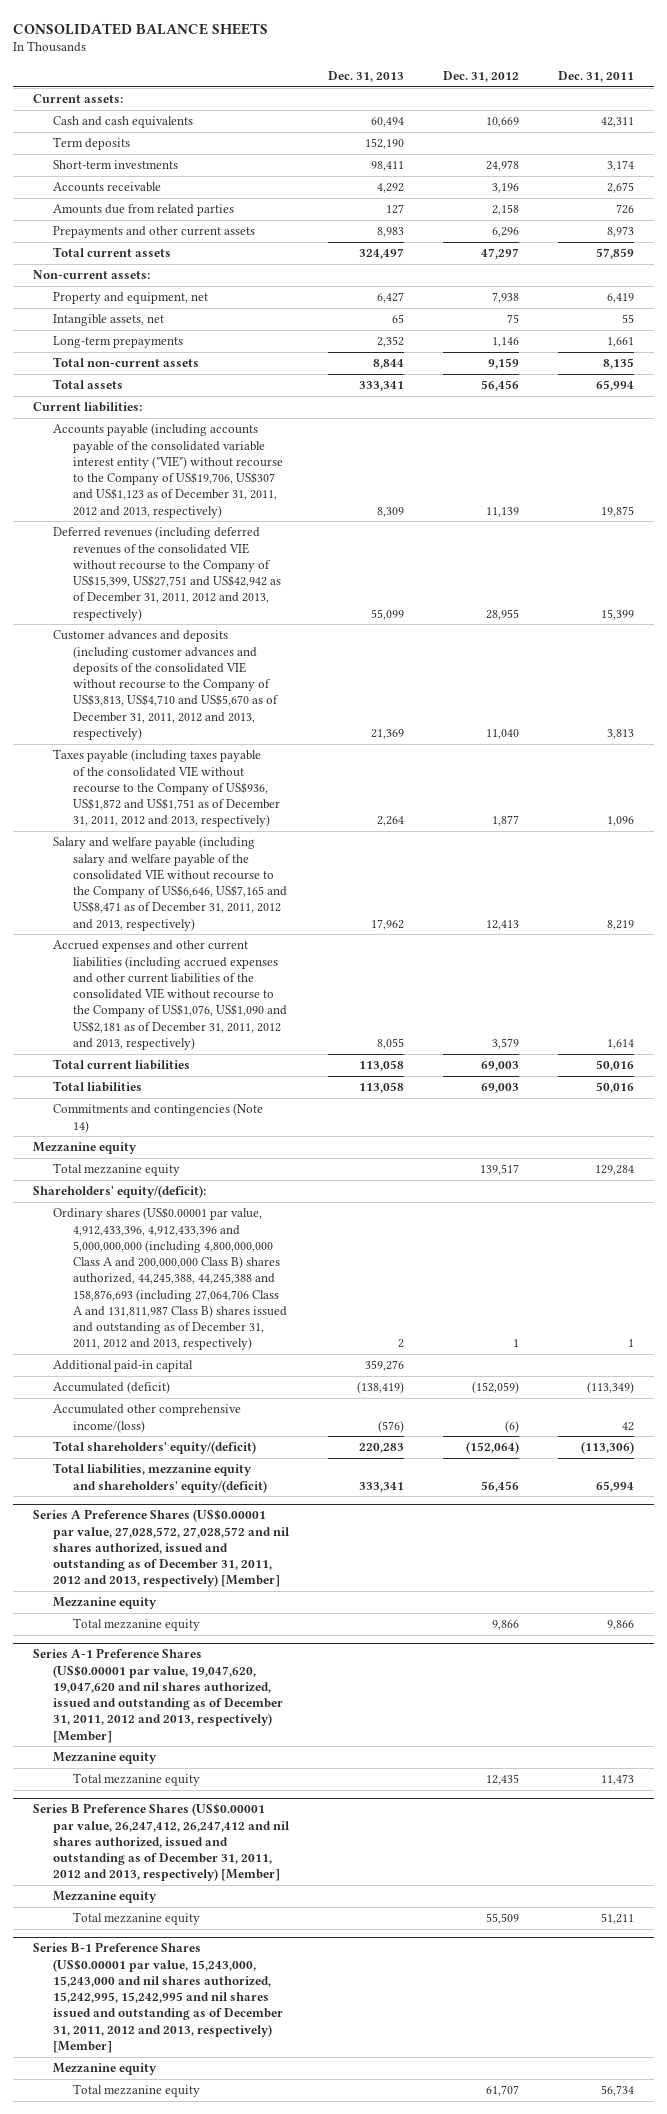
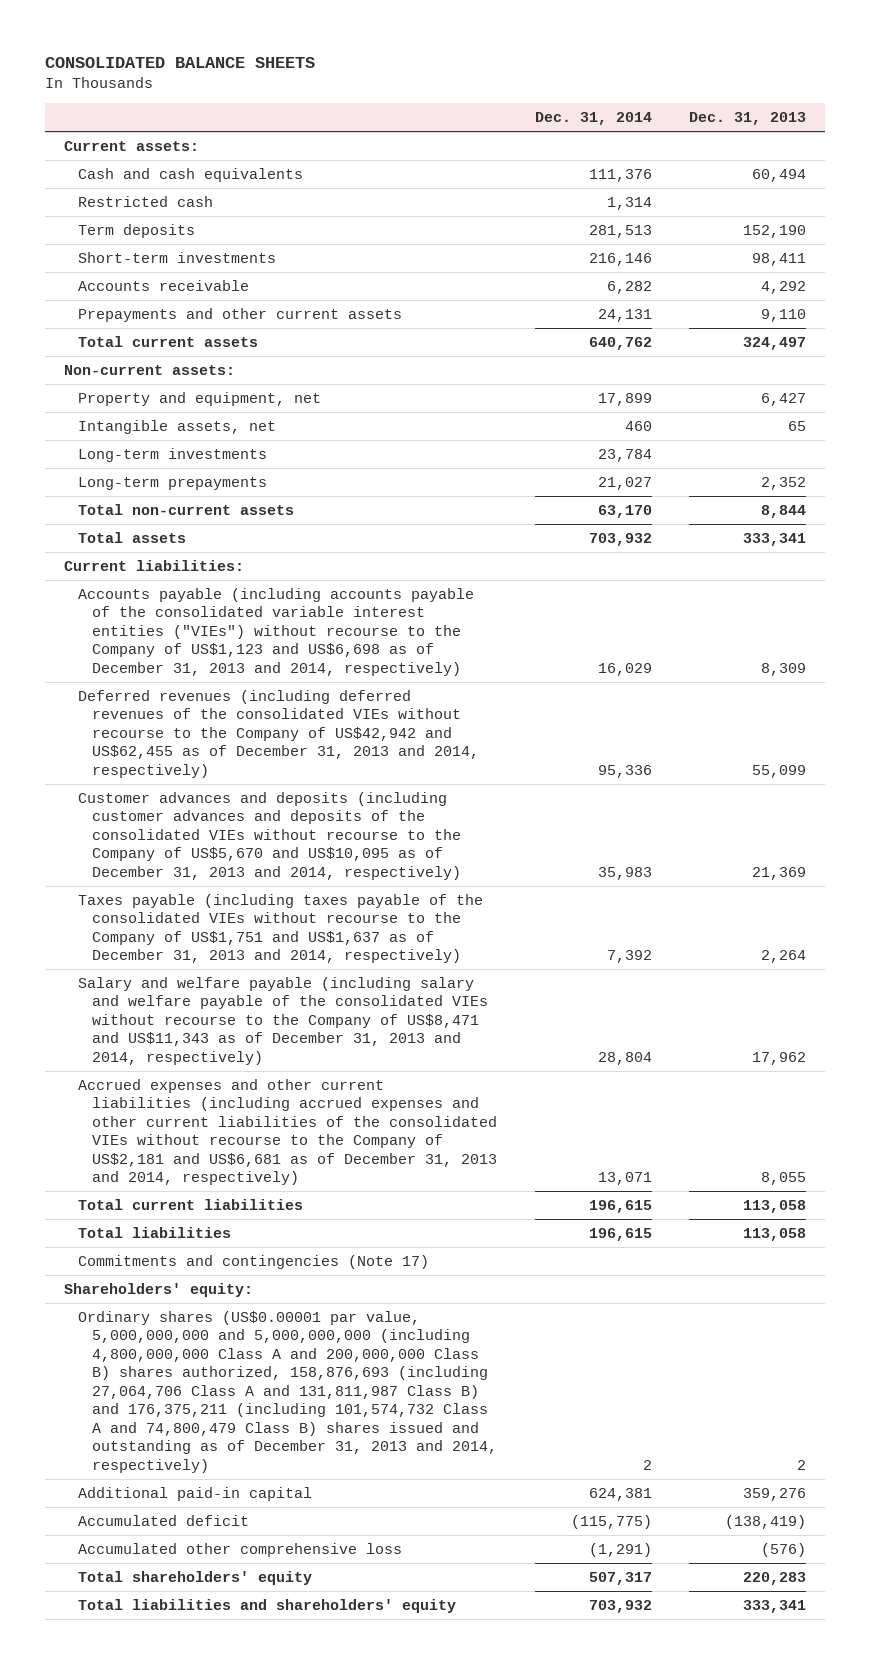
[443,70,520,82] Dec. 31, 2012 -> none
[558,70,635,82] Dec. 31, 2011 -> none
none -> [534,112,652,126] Dec. 31, 2014
none -> [77,195,213,207] Restricted cash
[52,204,234,217] Amounts due from related parties -> none
[376,227,404,238] 8,983 -> [761,308,807,322] 9,110
none -> [77,447,267,462] Long-term investments
[52,423,283,518] Accounts payable (including accounts payable of the consolidated variable interest entity ("VIE") without recourse to the Company of US$19,706, US$307 and US$1,123 as of December 31, 2011, 2012 and 2013, respectively) -> [77,587,474,676] Accounts payable (including accounts payable of the consolidated variable interest entities ("VIEs") without recourse to the Company of US$1,123 and US$6,698 as of December 31, 2013 and 2014, respectively)
[52,526,281,621] Deferred revenues (including deferred revenues of the consolidated VIE without recourse to the Company of US$15,399, US$27,751 and US$42,942 as of December 31, 2011, 2012 and 2013, respectively) -> [77,689,479,778] Deferred revenues (including deferred revenues of the consolidated VIEs without recourse to the Company of US$42,942 and US$62,455 as of December 31, 2013 and 2014, respectively)
[52,630,279,740] Customer advances and deposits (including customer advances and deposits of the consolidated VIE without recourse to the Company of US$3,813, US$4,710 and US$5,670 as of December 31, 2011, 2012 and 2013, respectively) -> [77,791,461,880] Customer advances and deposits (including customer advances and deposits of the consolidated VIEs without recourse to the Company of US$5,670 and US$10,095 as of December 31, 2013 and 2014, respectively)
[52,749,280,828] Taxes payable (including taxes payable of the consolidated VIE without recourse to the Company of US$936, US$1,872 and US$1,751 as of December 31, 2011, 2012 and 2013, respectively) -> [77,893,483,964] Taxes payable (including taxes payable of the consolidated VIEs without recourse to the Company of US$1,751 and US$1,637 as of December 31, 2013 and 2014, respectively)
[52,836,287,931] Salary and welfare payable (including salary and welfare payable of the consolidated VIE without recourse to the Company of US$6,646, US$7,165 and US$8,471 as of December 31, 2011, 2012 and 2013, respectively) -> [77,976,488,1065] Salary and welfare payable (including salary and welfare payable of the consolidated VIEs without recourse to the Company of US$8,471 and US$11,343 as of December 31, 2013 and 2014, respectively)
[52,940,287,1050] Accrued expenses and other current liabilities (including accrued expenses and other current liabilities of the consolidated VIE without recourse to the Company of US$1,076, US$1,090 and US$2,181 as of December 31, 2011, 2012 and 2013, respectively) -> [77,1078,497,1186] Accrued expenses and other current liabilities (including accrued expenses and other current liabilities of the consolidated VIEs without recourse to the Company of US$2,181 and US$6,681 as of December 31, 2013 and 2014, respectively)
[32,1142,137,1155] Mezzanine equity -> none
[52,1163,180,1177] Total mezzanine equity -> none
[52,1103,263,1133] Commitments and contingencies (Note 14) -> [77,1254,429,1269] Commitments and contingencies (Note 17)
[32,1185,206,1199] Shareholders' equity/(deficit): -> [63,1282,253,1297] Shareholders' equity:
[52,1207,287,1351] Ordinary shares (US$0.00001 par value, 4,912,433,396, 4,912,433,396 and 5,000,000,000 (including 4,800,000,000 Class A and 200,000,000 Class B) shares authorized, 44,245,388, 44,245,388 and 158,876,693 (including 27,064,706 Class A and 131,811,987 Class B) shares issued and outstanding as of December 31, 2011, 2012 and 2013, respectively) -> [77,1310,497,1473] Ordinary shares (US$0.00001 par value, 5,000,000,000 and 5,000,000,000 (including 4,800,000,000 Class A and 200,000,000 Class B) shares authorized, 158,876,693 (including 27,064,706 Class A and 131,811,987 Class B) and 176,375,211 (including 101,574,732 Class A and 74,800,479 Class B) shares issued and outstanding as of December 31, 2013 and 2014, respectively)
[32,1509,290,1588] Series A Preference Shares (US$0.00001 par value, 27,028,572, 27,028,572 and nil shares authorized, issued and outstanding as of December 31, 2011, 2012 and 2013, respectively) [Member] -> none
[52,1597,157,1610] Mezzanine equity -> none
[72,1618,200,1632] Total mezzanine equity -> none
[32,1648,283,1743] Series A-1 Preference Shares (US$0.00001 par value, 19,047,620, 19,047,620 and nil shares authorized, issued and outstanding as of December 31, 2011, 2012 and 2013, respectively) [Member] -> none
[52,1752,157,1765] Mezzanine equity -> none
[72,1773,200,1787] Total mezzanine equity -> none
[32,1803,290,1882] Series B Preference Shares (US$0.00001 par value, 26,247,412, 26,247,412 and nil shares authorized, issued and outstanding as of December 31, 2011, 2012 and 2013, respectively) [Member] -> none
[52,1891,157,1904] Mezzanine equity -> none
[72,1912,200,1926] Total mezzanine equity -> none
[32,1942,283,2053] Series B-1 Preference Shares (US$0.00001 par value, 15,243,000, 15,243,000 and nil shares authorized, 15,242,995, 15,242,995 and nil shares issued and outstanding as of December 31, 2011, 2012 and 2013, respectively) [Member] -> none
[52,2063,157,2076] Mezzanine equity -> none
[72,2084,200,2098] Total mezzanine equity -> none
[52,1381,170,1395] Accumulated (deficit) -> [77,1514,249,1526] Accumulated deficit
[52,1404,241,1433] Accumulated other comprehensive income/(loss) -> [77,1542,402,1557] Accumulated other comprehensive loss
[52,1441,256,1455] Total shareholders' equity/(deficit) -> [77,1570,312,1585] Total shareholders' equity
[52,1463,267,1493] Total liabilities, mezzanine equity and shareholders' equity/(deficit) -> [77,1598,456,1613] Total liabilities and shareholders' equity

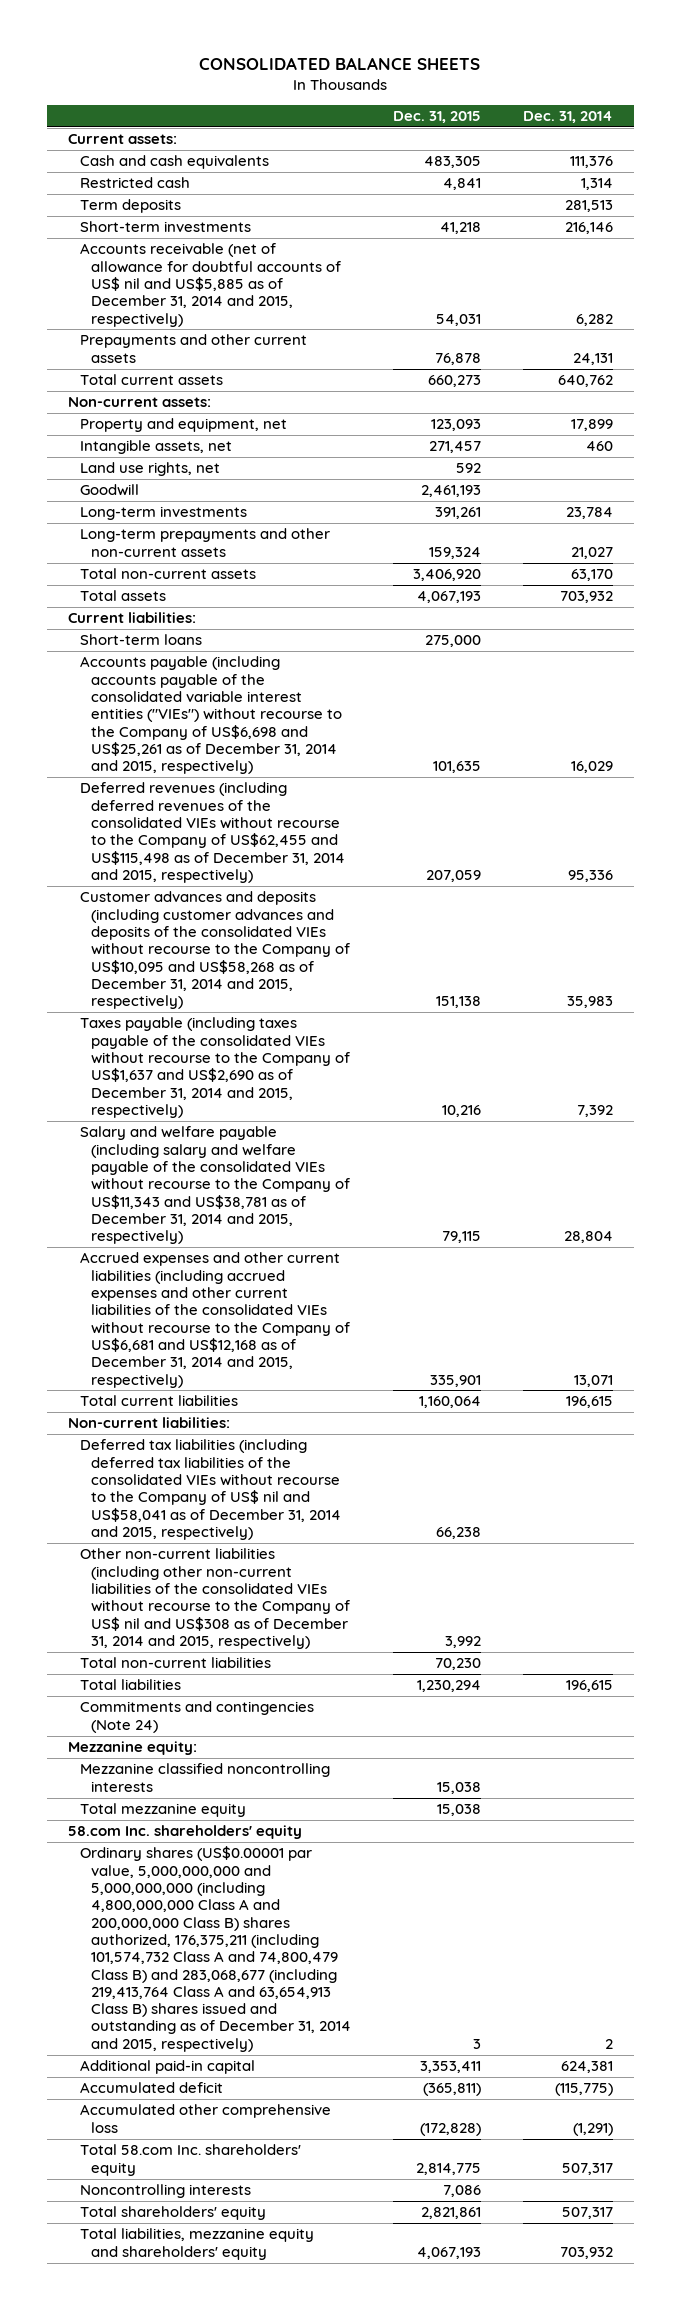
[689,112,807,126] Dec. 31, 2013 -> none
none -> [393,110,482,123] Dec. 31, 2015
[77,279,249,291] Accounts receivable -> [79,243,342,327] Accounts receivable (net of allowance for doubtful accounts of US$ nil and US$5,885 as of December 31, 2014 and 2015, respectively)
none -> [79,462,220,477] Land use rights, net
none -> [79,484,139,497] Goodwill
[77,476,267,490] Long-term prepayments -> [79,528,330,557] Long-term prepayments and other non-current assets
none -> [79,634,202,646] Short-term loans
[77,587,474,676] Accounts payable (including accounts payable of the consolidated variable interest entities ("VIEs") without recourse to the Company of US$1,123 and US$6,698 as of December 31, 2013 and 2014, respectively) -> [79,656,343,775] Accounts payable (including accounts payable of the consolidated variable interest entities ("VIEs") without recourse to the Company of US$6,698 and US$25,261 as of December 31, 2014 and 2015, respectively)
[77,689,479,778] Deferred revenues (including deferred revenues of the consolidated VIEs without recourse to the Company of US$42,942 and US$62,455 as of December 31, 2013 and 2014, respectively) -> [79,782,346,883] Deferred revenues (including deferred revenues of the consolidated VIEs without recourse to the Company of US$62,455 and US$115,498 as of December 31, 2014 and 2015, respectively)
[77,791,461,880] Customer advances and deposits (including customer advances and deposits of the consolidated VIEs without recourse to the Company of US$5,670 and US$10,095 as of December 31, 2013 and 2014, respectively) -> [79,891,351,1010] Customer advances and deposits (including customer advances and deposits of the consolidated VIEs without recourse to the Company of US$10,095 and US$58,268 as of December 31, 2014 and 2015, respectively)
[77,893,483,964] Taxes payable (including taxes payable of the consolidated VIEs without recourse to the Company of US$1,751 and US$1,637 as of December 31, 2013 and 2014, respectively) -> [79,1017,351,1118] Taxes payable (including taxes payable of the consolidated VIEs without recourse to the Company of US$1,637 and US$2,690 as of December 31, 2014 and 2015, respectively)
[77,976,488,1065] Salary and welfare payable (including salary and welfare payable of the consolidated VIEs without recourse to the Company of US$8,471 and US$11,343 as of December 31, 2013 and 2014, respectively) -> [79,1126,351,1245] Salary and welfare payable (including salary and welfare payable of the consolidated VIEs without recourse to the Company of US$11,343 and US$38,781 as of December 31, 2014 and 2015, respectively)
[77,1078,497,1186] Accrued expenses and other current liabilities (including accrued expenses and other current liabilities of the consolidated VIEs without recourse to the Company of US$2,181 and US$6,681 as of December 31, 2013 and 2014, respectively) -> [79,1252,351,1388] Accrued expenses and other current liabilities (including accrued expenses and other current liabilities of the consolidated VIEs without recourse to the Company of US$6,681 and US$12,168 as of December 31, 2014 and 2015, respectively)
none -> [67,1417,230,1429] Non-current liabilities:
none -> [79,1439,342,1540] Deferred tax liabilities (including deferred tax liabilities of the consolidated VIEs without recourse to the Company of US$ nil and US$58,041 as of December 31, 2014 and 2015, respectively)
none -> [79,1548,351,1649] Other non-current liabilities (including other non-current liabilities of the consolidated VIEs without recourse to the Company of US$ nil and US$308 as of December 31, 2014 and 2015, respectively)
none -> [79,1657,271,1669] Total non-current liabilities
[77,1254,429,1269] Commitments and contingencies (Note 17) -> [79,1701,314,1733] Commitments and contingencies (Note 24)
none -> [67,1741,197,1756] Mezzanine equity:
none -> [79,1763,330,1792] Mezzanine classified noncontrolling interests
none -> [79,1803,246,1818] Total mezzanine equity
[63,1282,253,1297] Shareholders' equity: -> [67,1825,302,1840] 58.com Inc. shareholders' equity
[77,1310,497,1473] Ordinary shares (US$0.00001 par value, 5,000,000,000 and 5,000,000,000 (including 4,800,000,000 Class A and 200,000,000 Class B) shares authorized, 158,876,693 (including 27,064,706 Class A and 131,811,987 Class B) and 176,375,211 (including 101,574,732 Class A and 74,800,479 Class B) shares issued and outstanding as of December 31, 2013 and 2014, respectively) -> [79,1846,352,2052] Ordinary shares (US$0.00001 par value, 5,000,000,000 and 5,000,000,000 (including 4,800,000,000 Class A and 200,000,000 Class B) shares authorized, 176,375,211 (including 101,574,732 Class A and 74,800,479 Class B) and 283,068,677 (including 219,413,764 Class A and 63,654,913 Class B) shares issued and outstanding as of December 31, 2014 and 2015, respectively)
none -> [79,2144,301,2176] Total 58.com Inc. shareholders' equity
none -> [79,2184,251,2199] Noncontrolling interests
[77,1598,456,1613] Total liabilities and shareholders' equity -> [79,2228,314,2260] Total liabilities, mezzanine equity and shareholders' equity

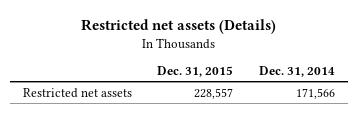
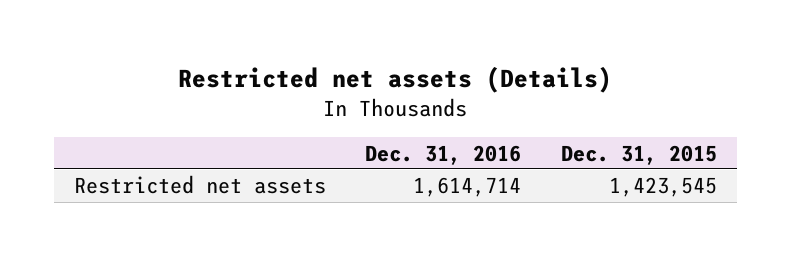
[258,66,335,78] Dec. 31, 2014 -> none
none -> [365,144,522,165] Dec. 31, 2016
[194,87,234,99] 228,557 -> [609,177,718,198] 1,423,545

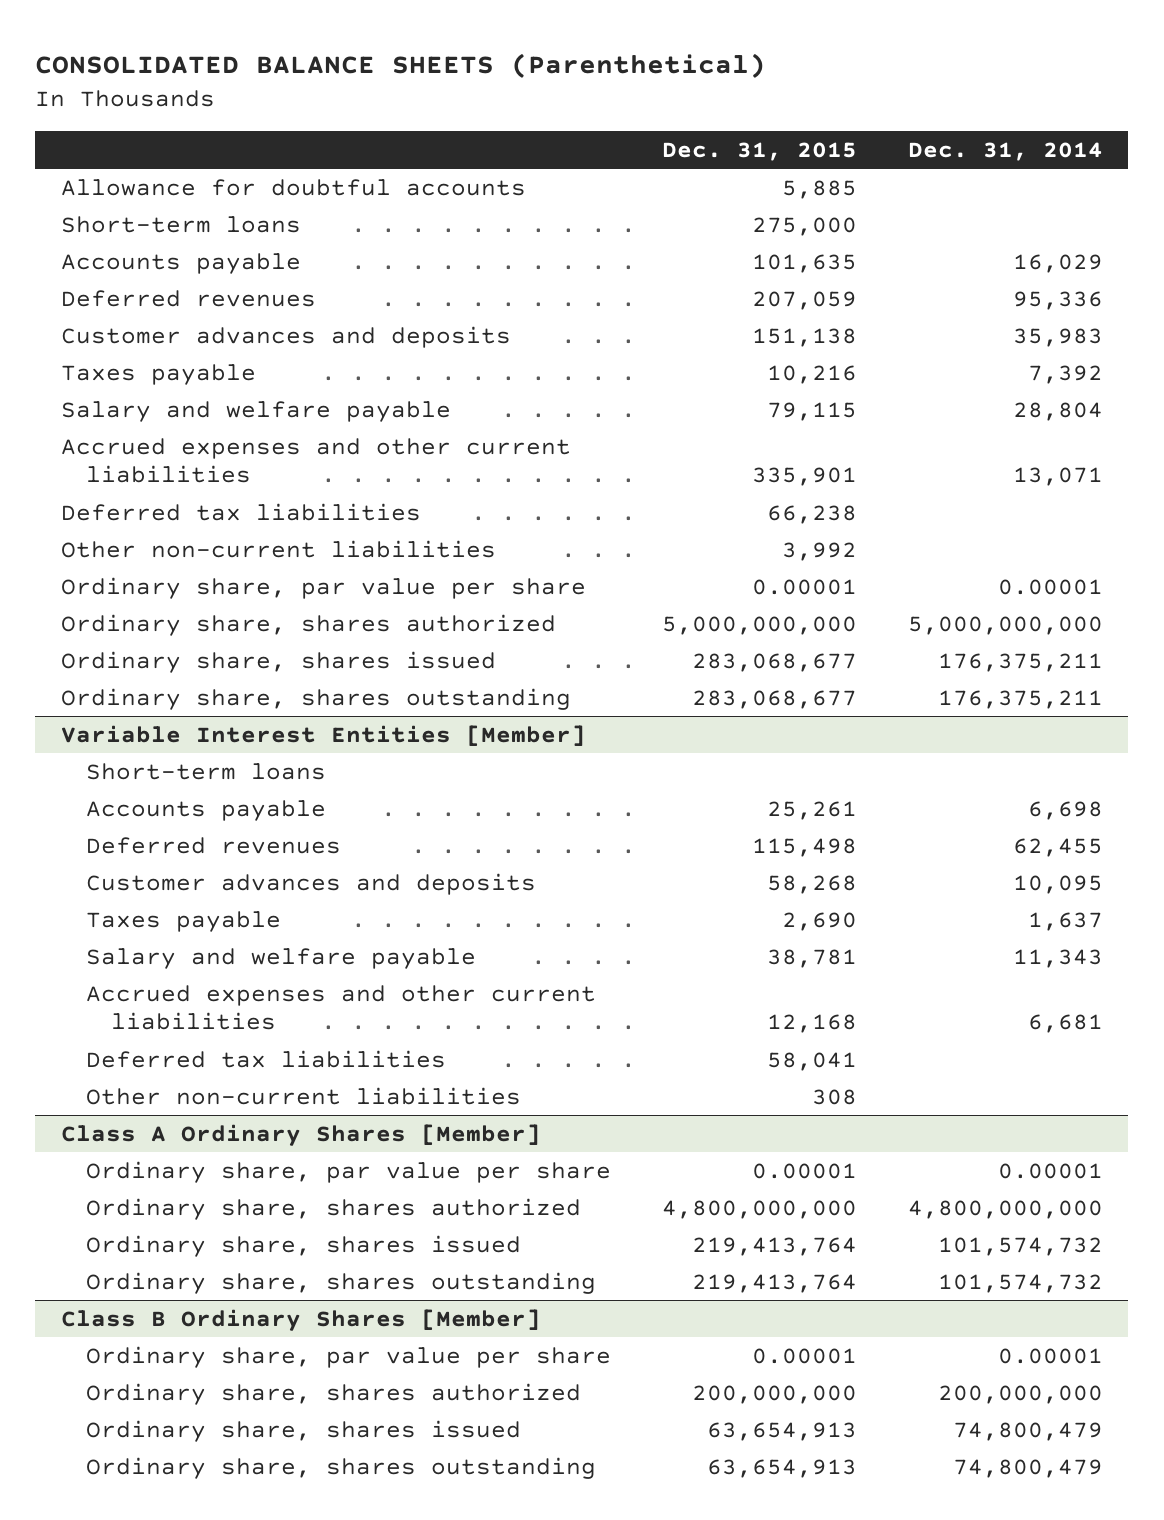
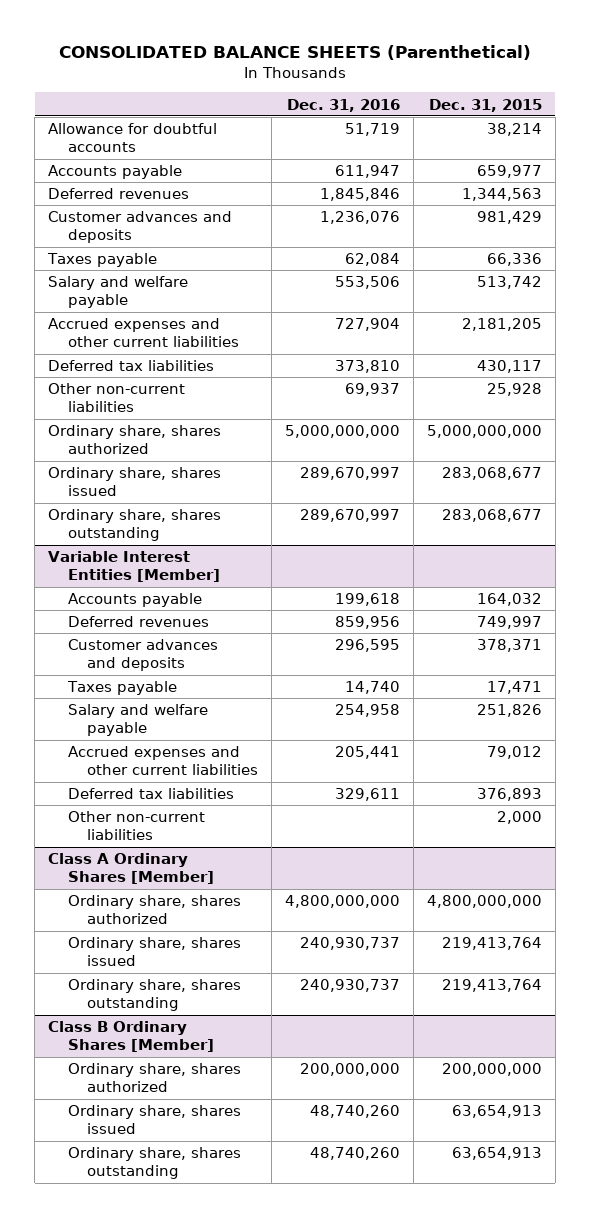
[907,141,1103,161] Dec. 31, 2014 -> none
none -> [287,98,401,112] Dec. 31, 2016
[60,215,301,233] Short-term loans -> none
[60,576,586,599] Ordinary share, par value per share -> none
[781,179,857,199] 5,885 -> [486,123,542,137] 38,214
[751,253,857,273] 101,635 -> [476,165,542,179] 659,977
[751,290,857,310] 207,059 -> [461,188,542,202] 1,344,563
[751,327,857,347] 151,138 -> [476,211,542,225] 981,429
[766,364,857,384] 10,216 -> [486,253,542,267] 66,336
[766,401,857,421] 79,115 -> [476,276,542,290] 513,742
[751,467,857,487] 335,901 -> [461,318,542,332] 2,181,205
[766,504,857,524] 66,238 -> [476,360,542,374] 430,117
[781,541,857,561] 3,992 -> [486,383,542,397] 25,928
[85,762,326,780] Short-term loans -> none
[766,800,857,820] 25,261 -> [476,593,542,607] 164,032
[751,837,857,857] 115,498 -> [476,616,542,630] 749,997
[766,874,857,894] 58,268 -> [476,639,542,653] 378,371
[781,911,857,931] 2,690 -> [486,681,542,695] 17,471
[766,948,857,968] 38,781 -> [476,704,542,718] 251,826
[766,1014,857,1034] 12,168 -> [486,746,542,760] 79,012
[766,1051,857,1071] 58,041 -> [476,788,542,802] 376,893
[811,1088,857,1105] 308 -> [496,811,542,825] 2,000
[85,1160,611,1183] Ordinary share, par value per share -> none
[85,1345,611,1368] Ordinary share, par value per share -> none

